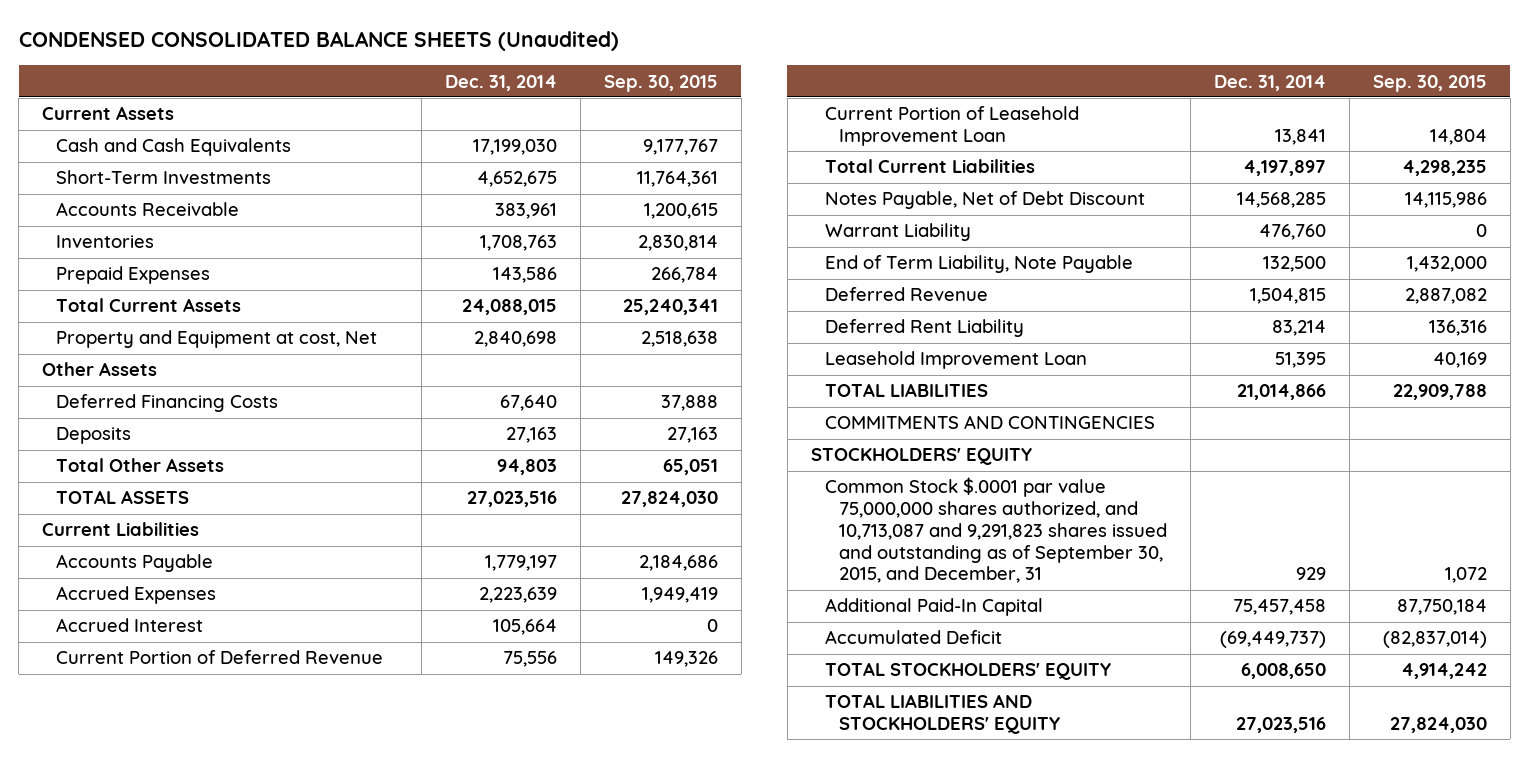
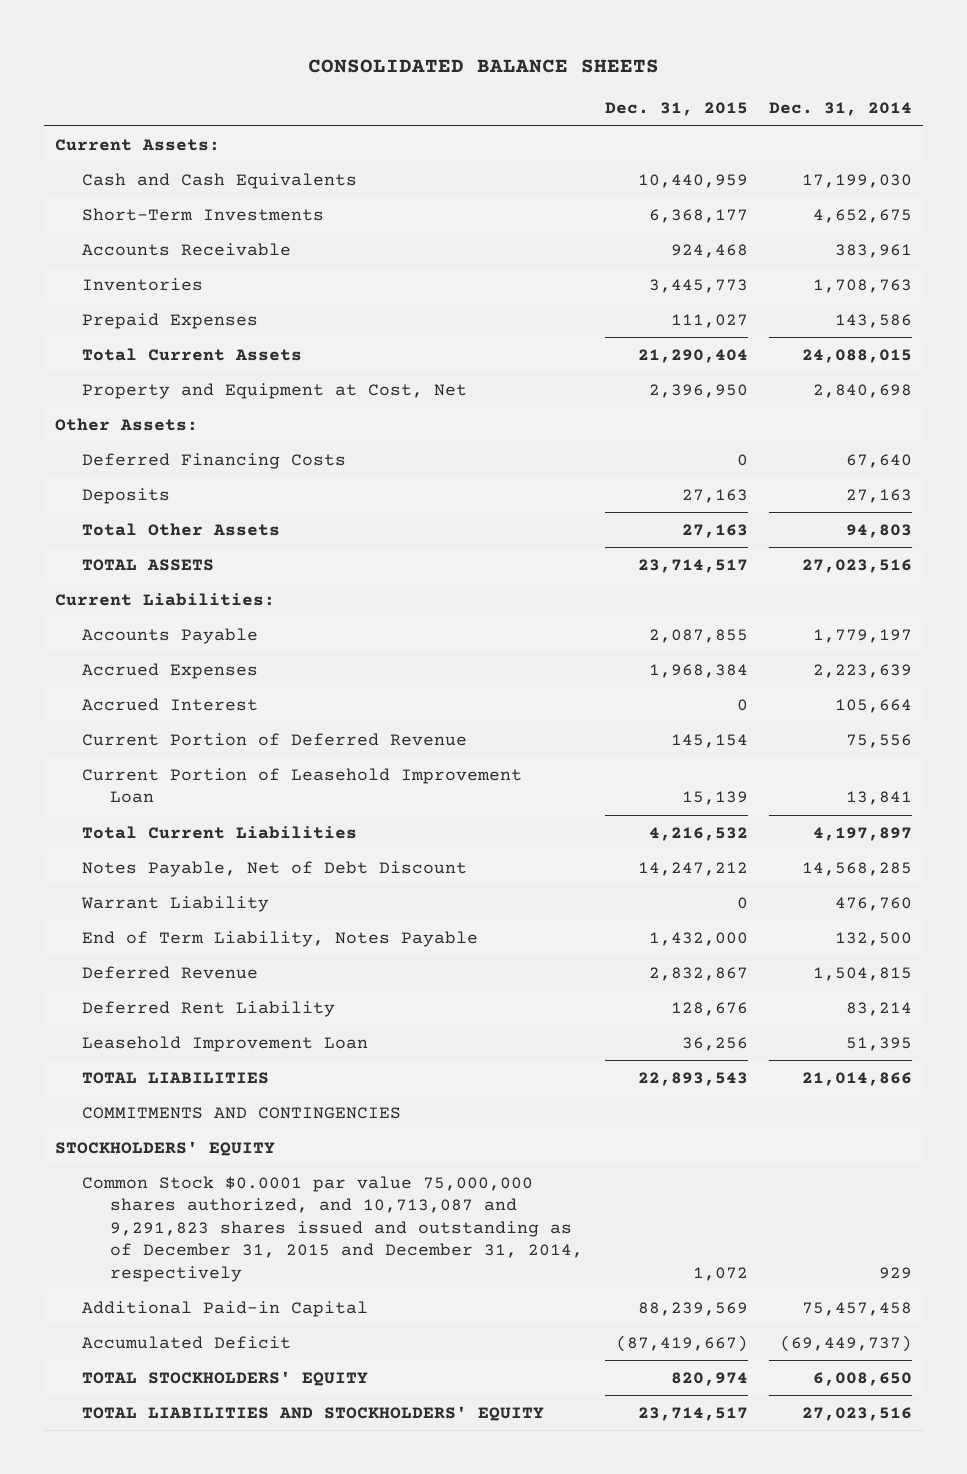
[18,30,619,51] CONDENSED CONSOLIDATED BALANCE SHEETS (Unaudited) -> [307,59,659,74] CONSOLIDATED BALANCE SHEETS
[604,74,719,92] Sep. 30, 2015 -> none
none -> [604,102,748,117] Dec. 31, 2015
[42,106,175,121] Current Assets -> [54,138,220,151] Current Assets:
[56,330,378,349] Property and Equipment at cost, Net -> [82,382,468,399] Property and Equipment at Cost, Net
[42,362,158,377] Other Assets -> [54,417,198,431] Other Assets:
[42,522,200,537] Current Liabilities -> [54,592,275,606] Current Liabilities:
[824,255,1133,274] End of Term Liability, Note Payable -> [82,930,479,947] End of Term Liability, Notes Payable
[824,477,1167,584] Common Stock $.0001 par value 75,000,000 shares authorized, and 10,713,087 and 9,291,823 shares issued and outstanding as of September 30, 2015, and December, 31 -> [82,1175,584,1282] Common Stock $0.0001 par value 75,000,000 shares authorized, and 10,713,087 and 9,291,823 shares issued and outstanding as of December 31, 2015 and December 31, 2014, respectively
[824,598,1043,617] Additional Paid-In Capital -> [82,1300,369,1317] Additional Paid-in Capital

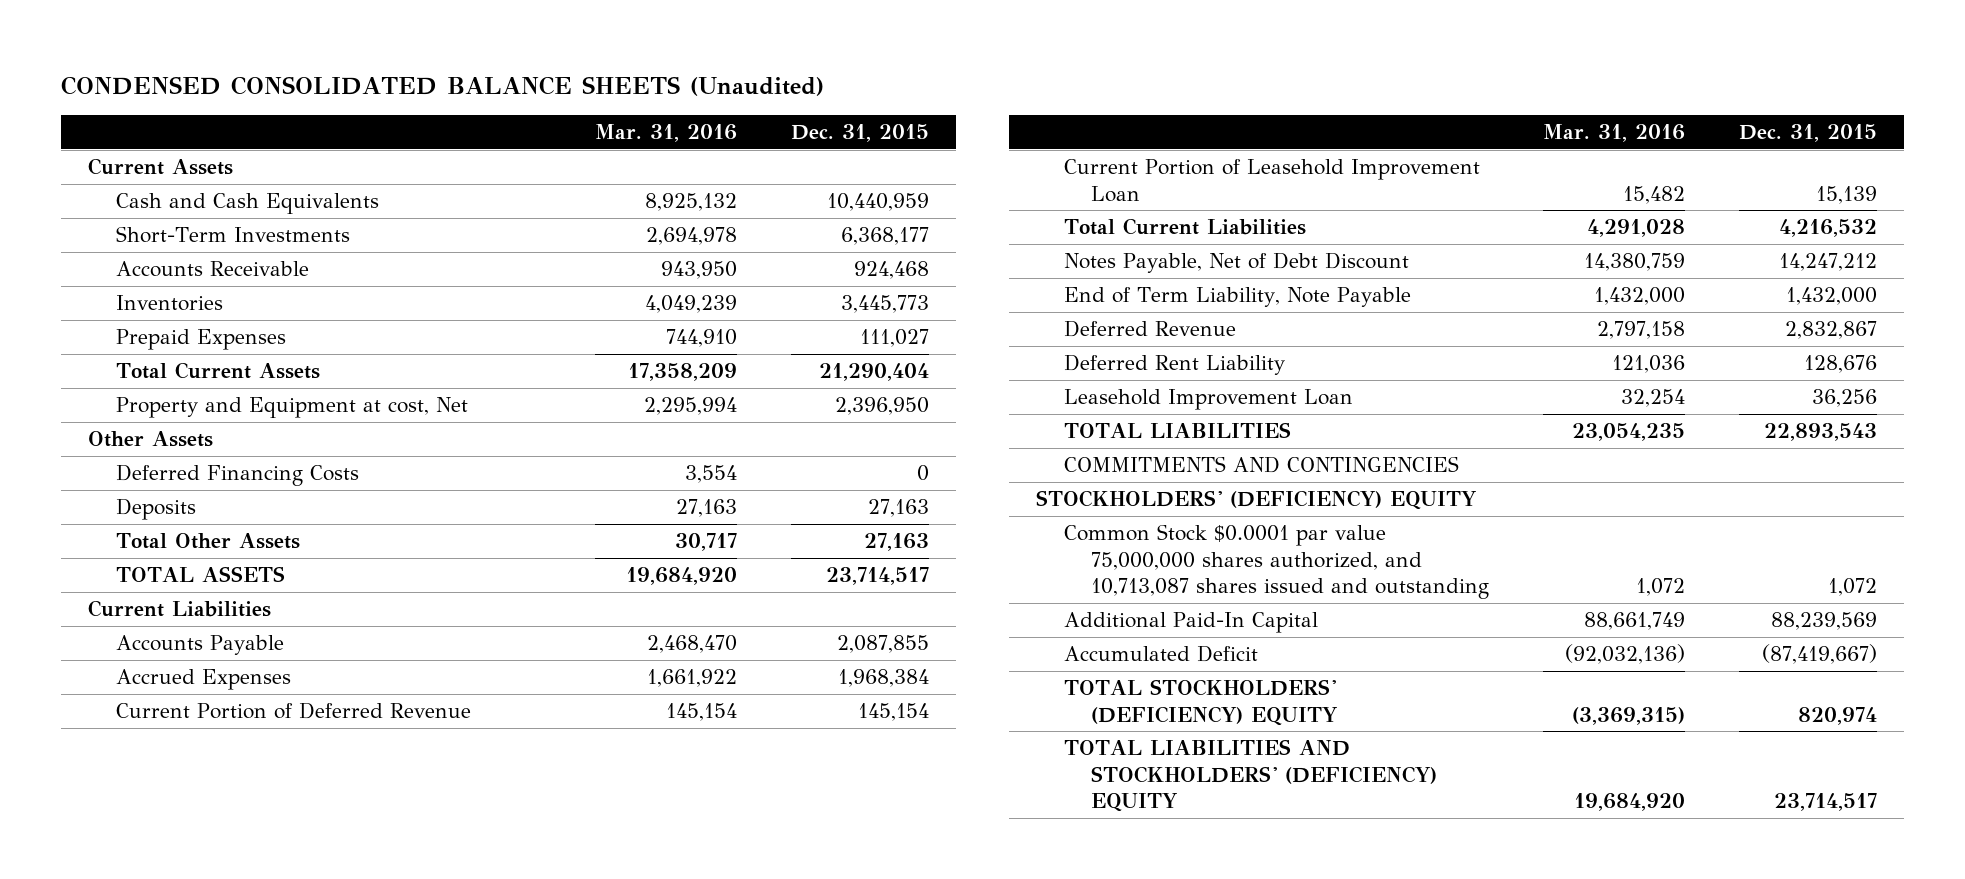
[307,59,659,74] CONSOLIDATED BALANCE SHEETS -> [61,75,825,96] CONDENSED CONSOLIDATED BALANCE SHEETS (Unaudited)
[769,102,913,117] Dec. 31, 2014 -> none
none -> [595,124,738,143] Mar. 31, 2016
[54,138,220,151] Current Assets: -> [88,158,234,176] Current Assets
[82,382,468,399] Property and Equipment at Cost, Net -> [115,397,468,419] Property and Equipment at cost, Net
[54,417,198,431] Other Assets: -> [88,431,214,448] Other Assets
[54,592,275,606] Current Liabilities: -> [88,600,272,618] Current Liabilities
[82,697,259,711] Accrued Interest -> none
[81,895,270,912] Warrant Liability -> none
[82,930,479,947] End of Term Liability, Notes Payable -> [1063,287,1411,308] End of Term Liability, Note Payable
[54,1140,275,1156] STOCKHOLDERS' EQUITY -> [1035,490,1476,511] STOCKHOLDERS' (DEFICIENCY) EQUITY
[82,1175,584,1282] Common Stock $0.0001 par value 75,000,000 shares authorized, and 10,713,087 and 9,291,823 shares issued and outstanding as of December 31, 2015 and December 31, 2014, respectively -> [1063,524,1490,599] Common Stock $0.0001 par value 75,000,000 shares authorized, and 10,713,087 shares issued and outstanding
[82,1300,369,1317] Additional Paid-in Capital -> [1063,612,1318,634] Additional Paid-In Capital
[82,1370,369,1386] TOTAL STOCKHOLDERS' EQUITY -> [1063,679,1338,726] TOTAL STOCKHOLDERS' (DEFICIENCY) EQUITY
[82,1405,545,1421] TOTAL LIABILITIES AND STOCKHOLDERS' EQUITY -> [1063,739,1438,812] TOTAL LIABILITIES AND STOCKHOLDERS' (DEFICIENCY) EQUITY

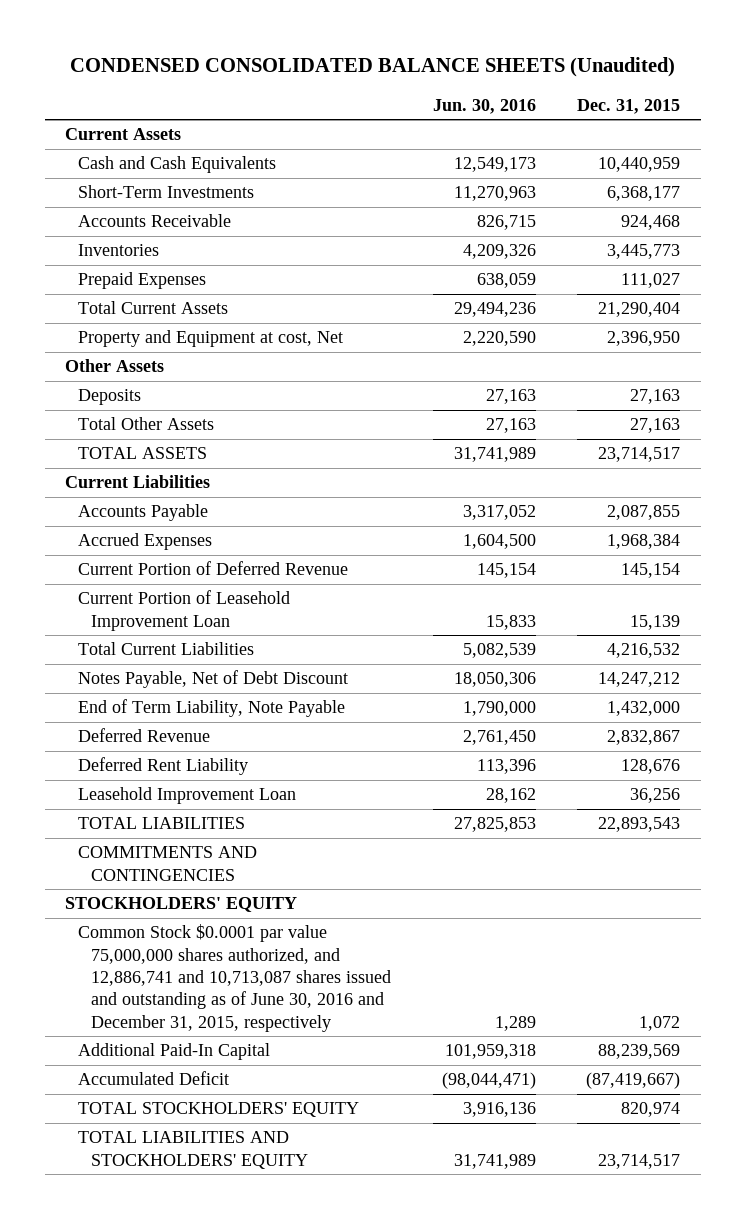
[595,124,738,143] Mar. 31, 2016 -> none
none -> [432,98,536,114] Jun. 30, 2016
[115,464,359,487] Deferred Financing Costs -> none
[1035,490,1476,511] STOCKHOLDERS' (DEFICIENCY) EQUITY -> [65,897,298,913] STOCKHOLDERS' EQUITY
[1063,524,1490,599] Common Stock $0.0001 par value 75,000,000 shares authorized, and 10,713,087 shares issued and outstanding -> [78,924,392,1032] Common Stock $0.0001 par value 75,000,000 shares authorized, and 12,886,741 and 10,713,087 shares issued and outstanding as of June 30, 2016 and December 31, 2015, respectively
[1063,679,1338,726] TOTAL STOCKHOLDERS' (DEFICIENCY) EQUITY -> [78,1102,360,1118] TOTAL STOCKHOLDERS' EQUITY
[1063,739,1438,812] TOTAL LIABILITIES AND STOCKHOLDERS' (DEFICIENCY) EQUITY -> [78,1131,309,1169] TOTAL LIABILITIES AND STOCKHOLDERS' EQUITY

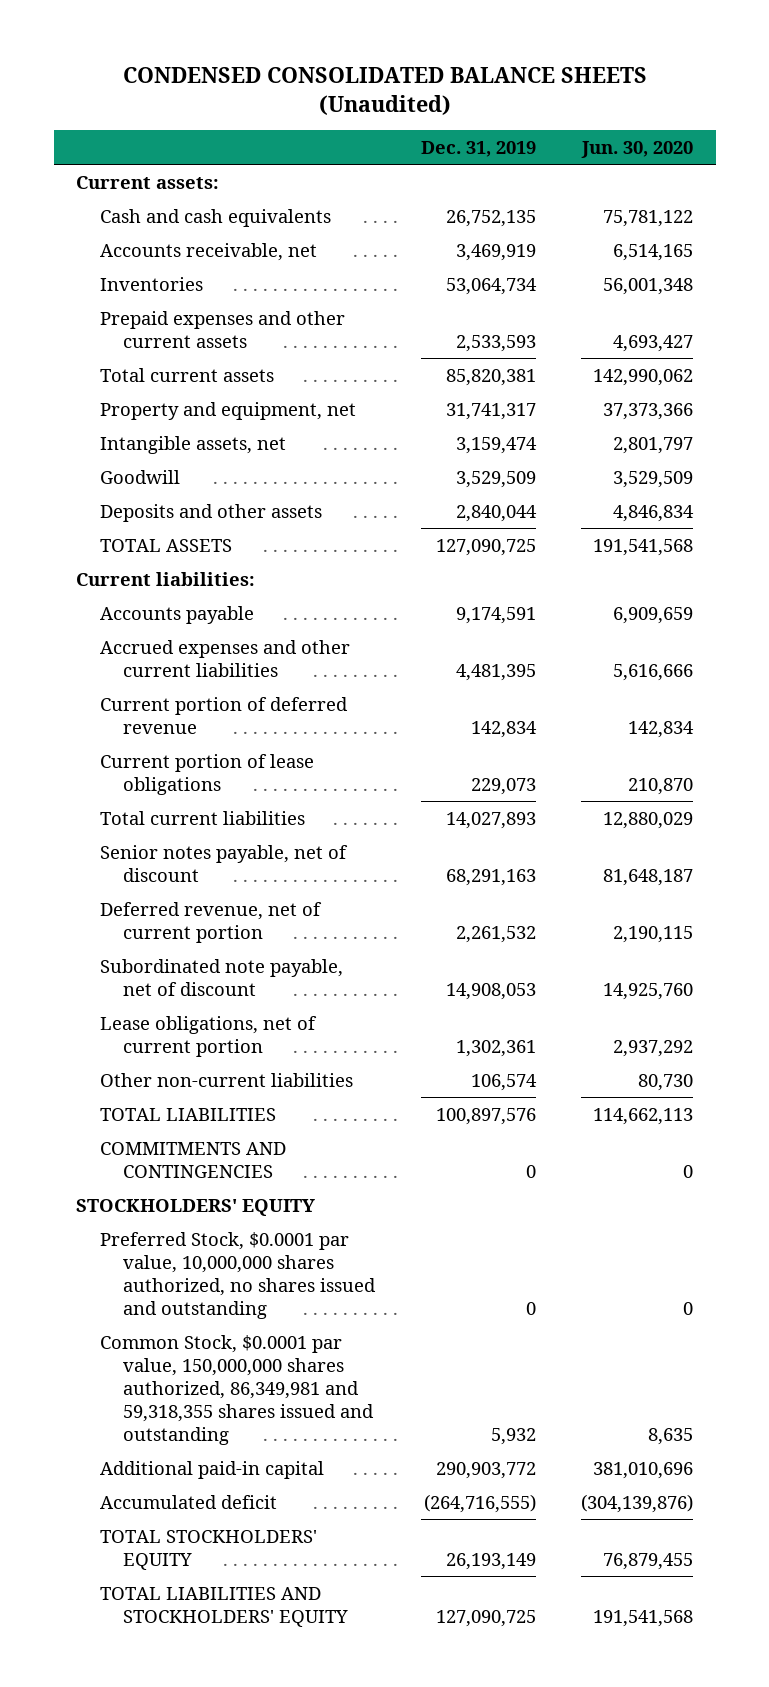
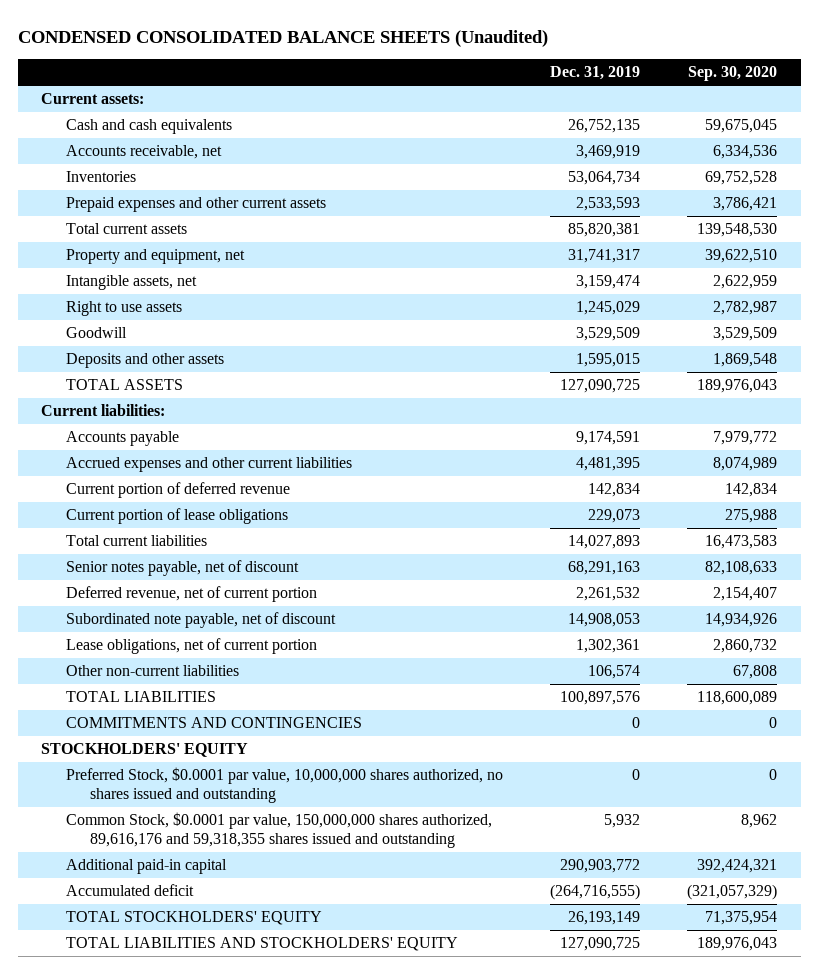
[580,141,693,159] Jun. 30, 2020 -> none
none -> [688,66,778,82] Sep. 30, 2020
none -> [65,301,182,317] Right to use assets
[455,504,537,522] 2,840,044 -> [576,353,641,368] 1,595,015
[99,1334,375,1445] Common Stock, $0.0001 par value, 150,000,000 shares authorized, 86,349,981 and 59,318,355 shares issued and outstanding -> [65,812,492,849] Common Stock, $0.0001 par value, 150,000,000 shares authorized, 89,616,176 and 59,318,355 shares issued and outstanding

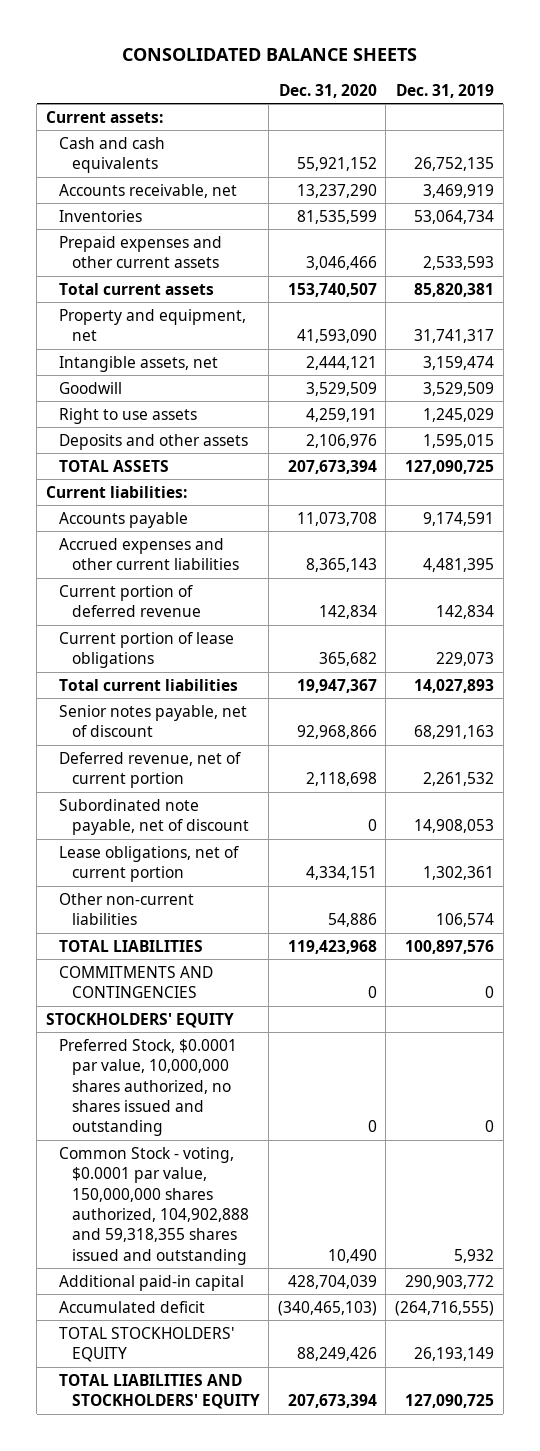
[17,29,548,47] CONDENSED CONSOLIDATED BALANCE SHEETS (Unaudited) -> [121,47,417,61] CONSOLIDATED BALANCE SHEETS
[688,66,778,82] Sep. 30, 2020 -> none
none -> [278,83,377,98] Dec. 31, 2020
[65,301,182,317] Right to use assets -> [58,407,197,424] Right to use assets
[65,812,492,849] Common Stock, $0.0001 par value, 150,000,000 shares authorized, 89,616,176 and 59,318,355 shares issued and outstanding -> [58,1146,249,1265] Common Stock - voting, $0.0001 par value, 150,000,000 shares authorized, 104,902,888 and 59,318,355 shares issued and outstanding

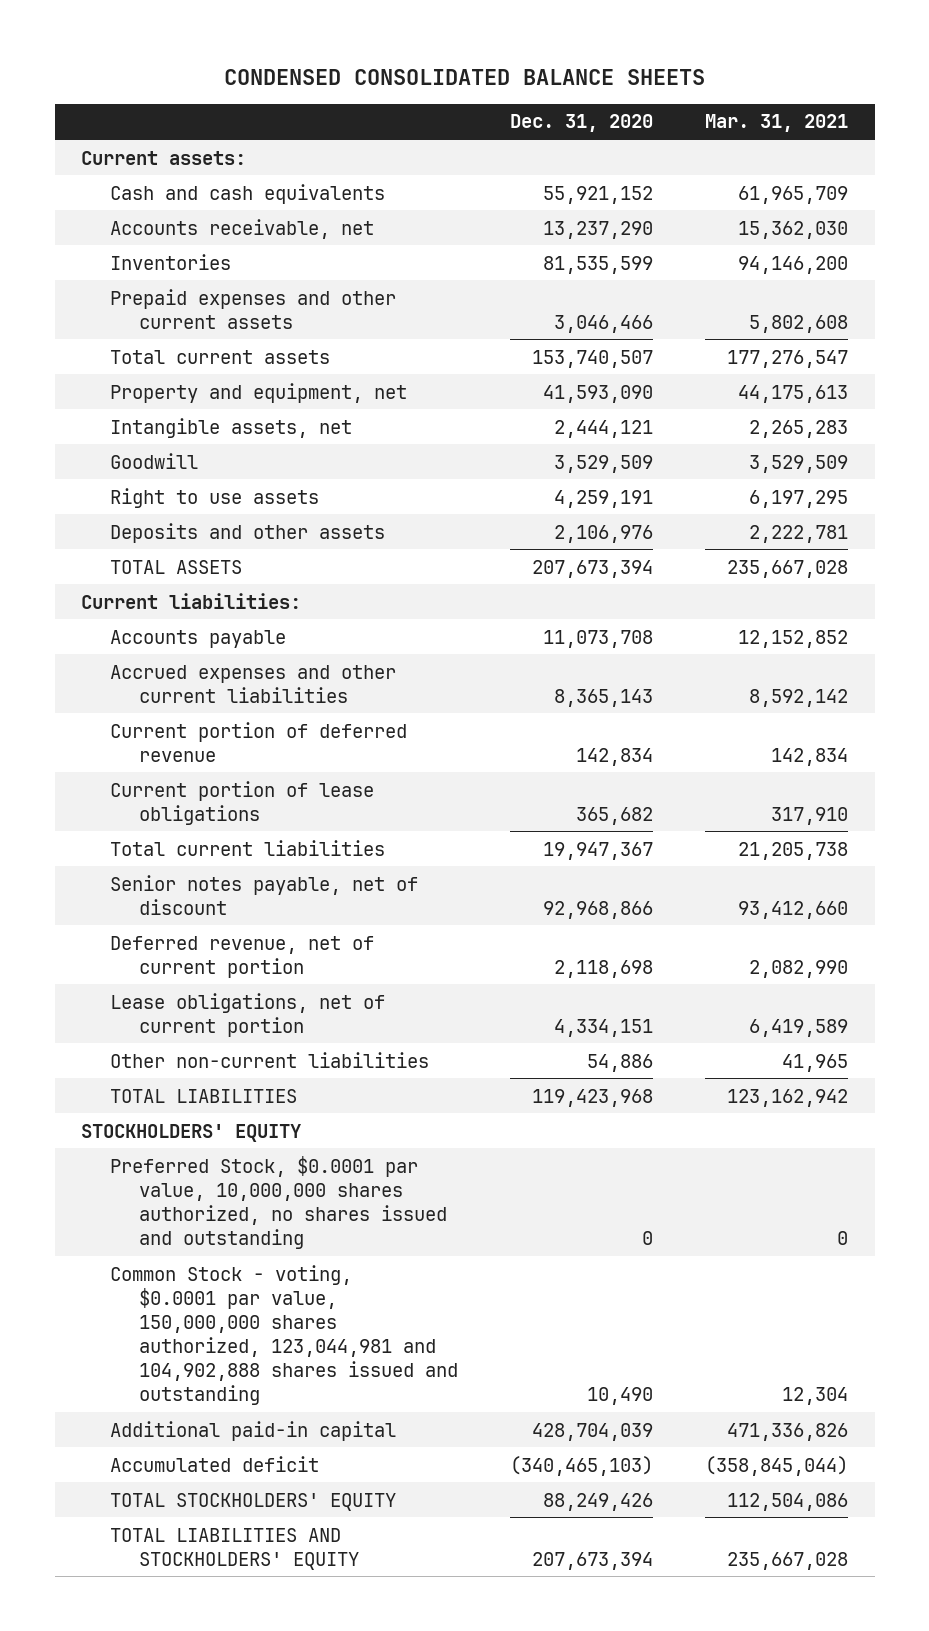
[121,47,417,61] CONSOLIDATED BALANCE SHEETS -> [223,68,705,85] CONDENSED CONSOLIDATED BALANCE SHEETS
[396,83,495,98] Dec. 31, 2019 -> none
none -> [705,114,849,133] Mar. 31, 2021
[58,798,249,836] Subordinated note payable, net of discount -> none
[58,965,213,999] COMMITMENTS AND CONTINGENCIES -> none
[58,1146,249,1265] Common Stock - voting, $0.0001 par value, 150,000,000 shares authorized, 104,902,888 and 59,318,355 shares issued and outstanding -> [110,1264,458,1406] Common Stock - voting, $0.0001 par value, 150,000,000 shares authorized, 123,044,981 and 104,902,888 shares issued and outstanding

